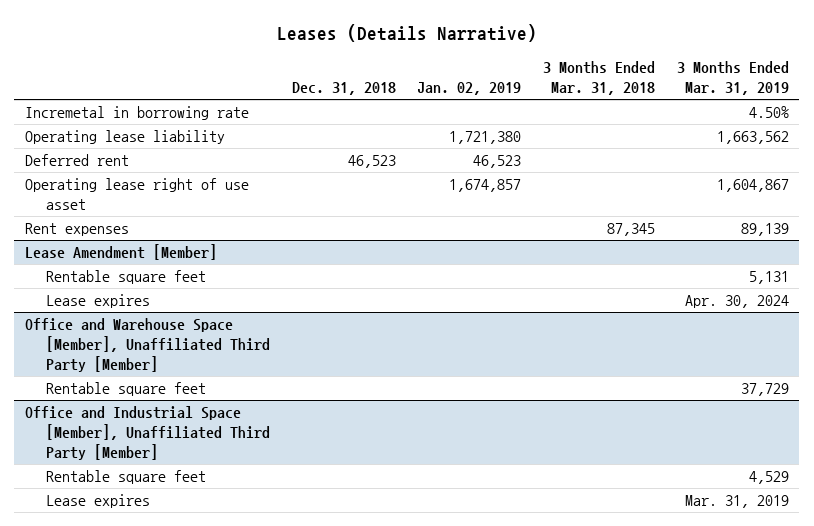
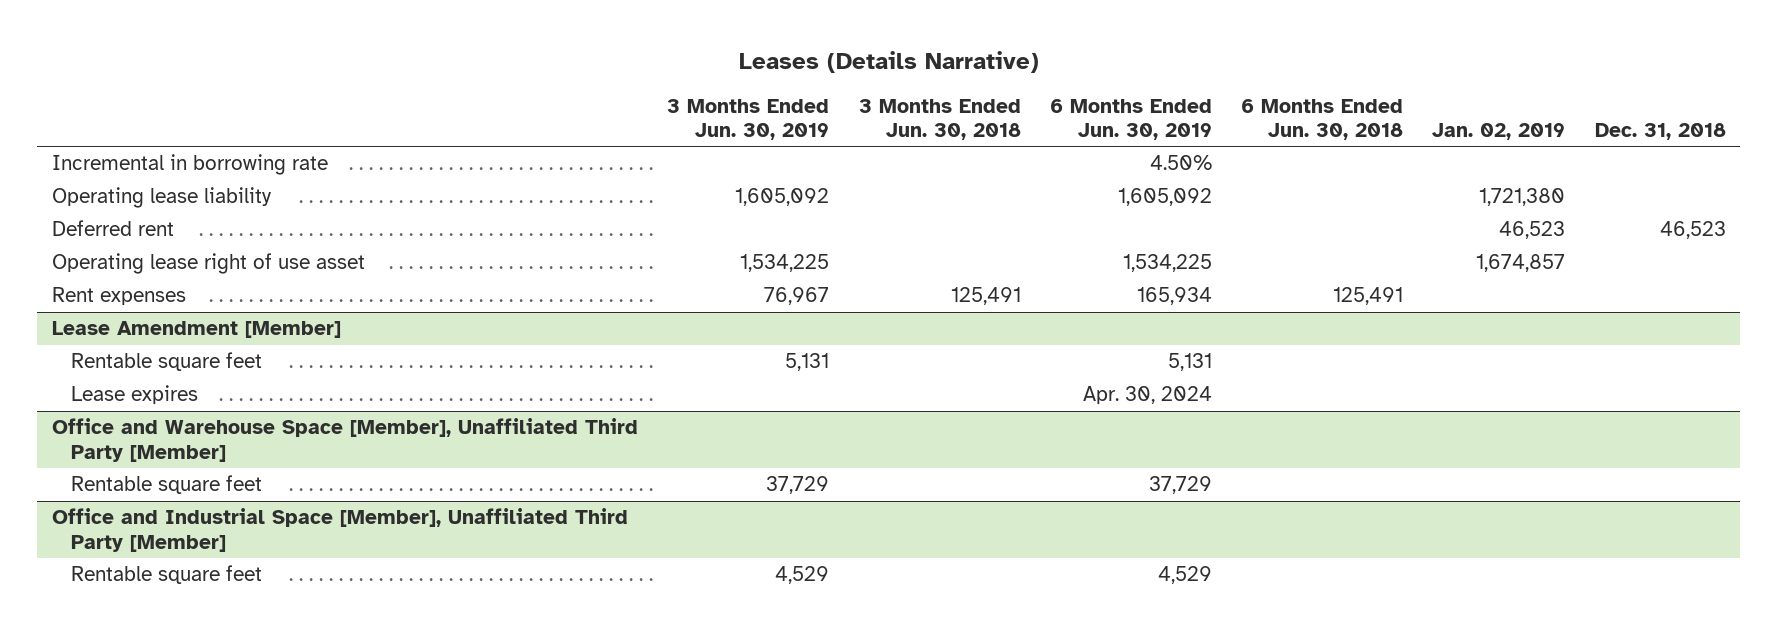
[543,61,656,96] 3 Months Ended Mar. 31, 2018 -> none
[676,61,789,96] 3 Months Ended Mar. 31, 2019 -> none
none -> [667,98,830,140] 3 Months Ended Jun. 30, 2019
none -> [858,98,1021,140] 3 Months Ended Jun. 30, 2018
none -> [1049,98,1212,140] 6 Months Ended Jun. 30, 2019
none -> [1241,98,1404,140] 6 Months Ended Jun. 30, 2018
[25,106,250,121] Incremetal in borrowing rate -> [52,154,329,176] Incremental in borrowing rate
[46,494,151,509] Lease expires -> none

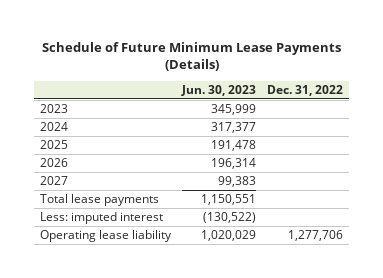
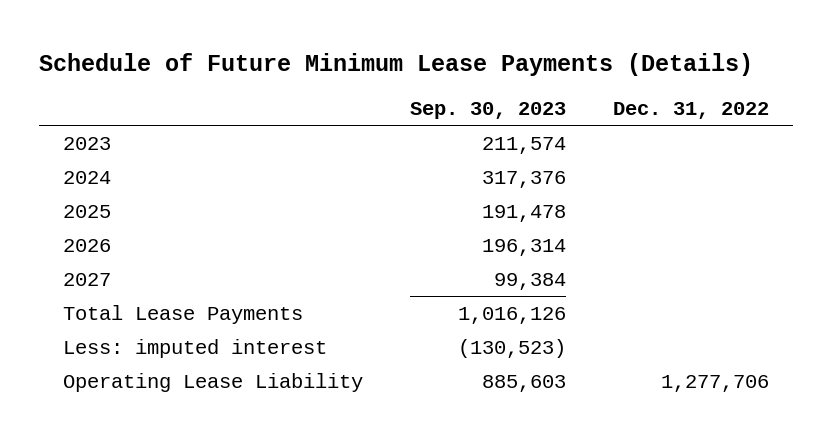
[181,84,257,96] Jun. 30, 2023 -> none
none -> [410,101,567,119] Sep. 30, 2023
[39,194,159,207] Total lease payments -> [62,304,303,324] Total Lease Payments
[39,230,172,243] Operating lease liability -> [62,372,363,392] Operating Lease Liability

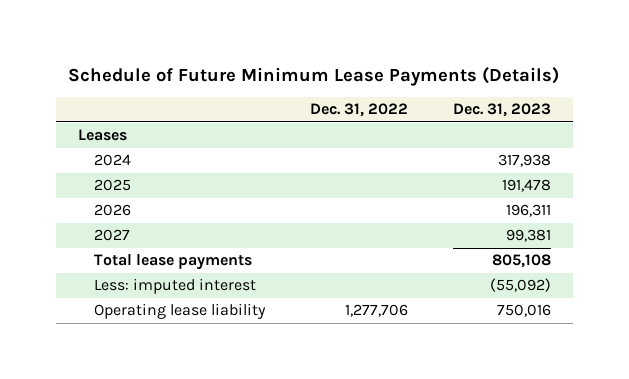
[410,101,567,119] Sep. 30, 2023 -> none
none -> [452,103,551,118] Dec. 31, 2023
[62,136,111,150] 2023 -> none
none -> [78,129,128,142] Leases
[62,304,303,324] Total Lease Payments -> [93,254,252,271] Total lease payments
[62,372,363,392] Operating Lease Liability -> [93,303,266,320] Operating lease liability

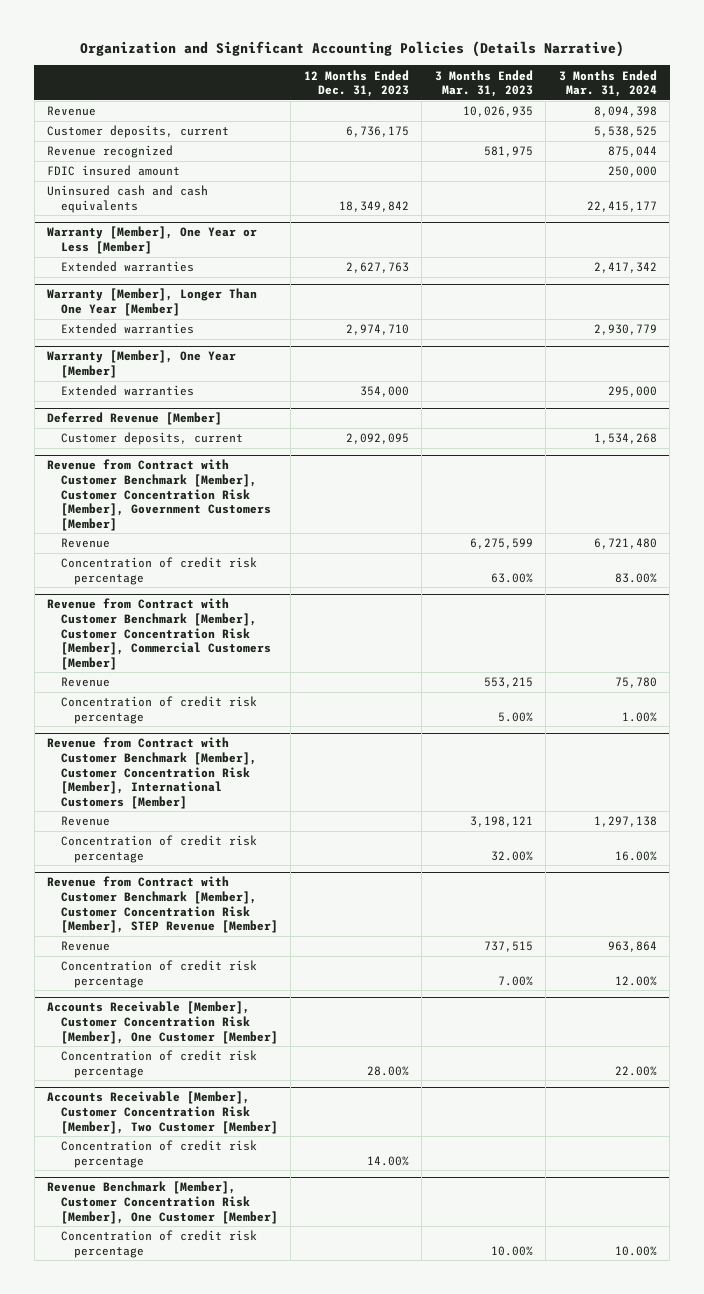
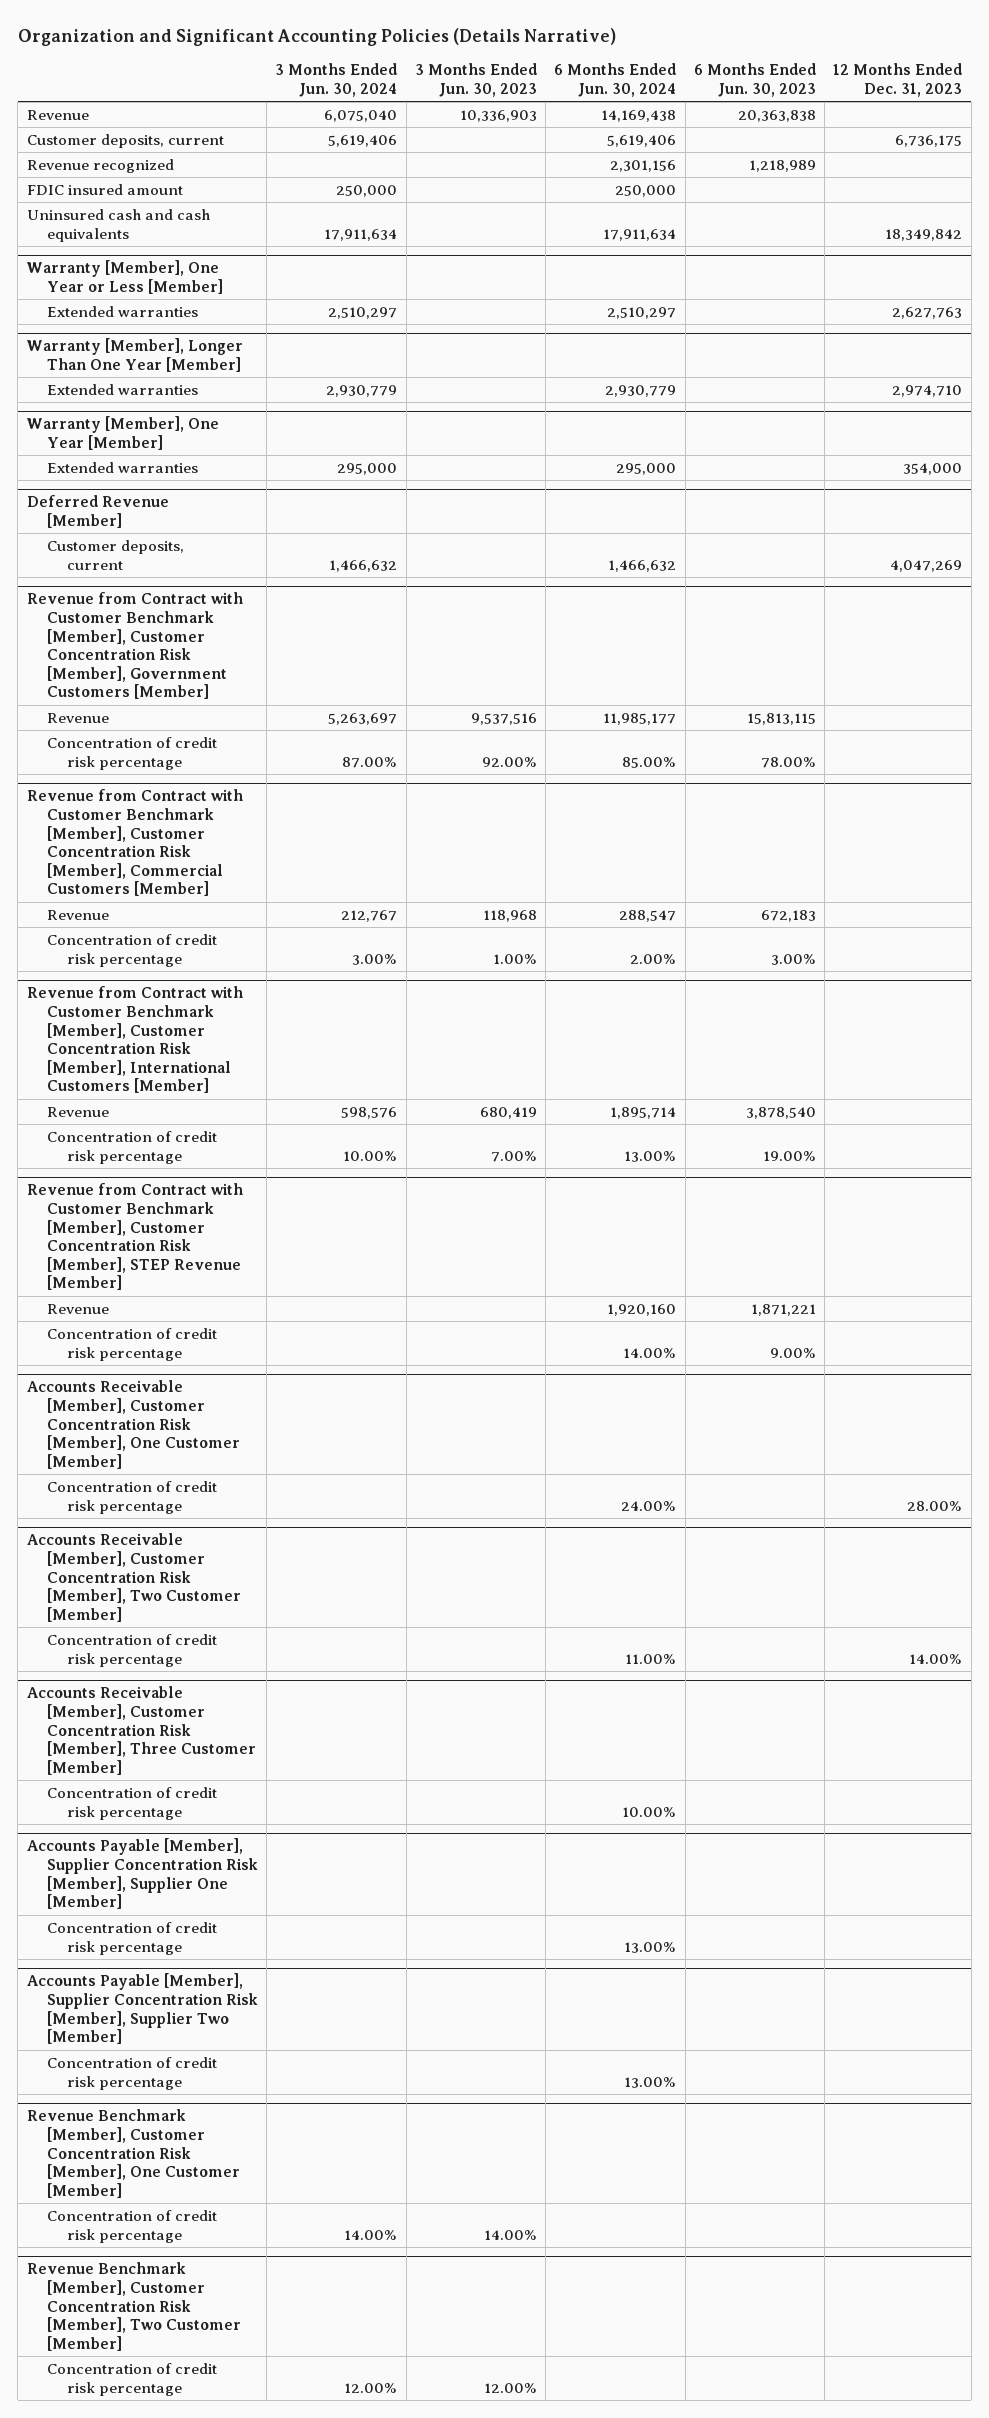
[434,69,533,98] 3 Months Ended Mar. 31, 2023 -> none
[558,69,657,98] 3 Months Ended Mar. 31, 2024 -> none
none -> [275,63,398,97] 3 Months Ended Jun. 30, 2024
none -> [414,63,537,97] 3 Months Ended Jun. 30, 2023
none -> [554,63,677,97] 6 Months Ended Jun. 30, 2024
none -> [693,63,816,97] 6 Months Ended Jun. 30, 2023
[345,433,409,445] 2,092,095 -> [890,559,963,572] 4,047,269
none -> [26,1686,256,1775] Accounts Receivable [Member], Customer Concentration Risk [Member], Three Customer [Member]
none -> [46,1786,217,1820] Concentration of credit risk percentage
none -> [26,1838,258,1910] Accounts Payable [Member], Supplier Concentration Risk [Member], Supplier One [Member]
none -> [46,1921,217,1955] Concentration of credit risk percentage
none -> [26,1973,258,2045] Accounts Payable [Member], Supplier Concentration Risk [Member], Supplier Two [Member]
none -> [46,2056,217,2090] Concentration of credit risk percentage
none -> [26,2262,241,2351] Revenue Benchmark [Member], Customer Concentration Risk [Member], Two Customer [Member]
none -> [46,2362,217,2396] Concentration of credit risk percentage

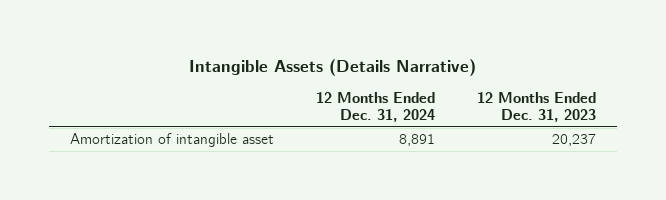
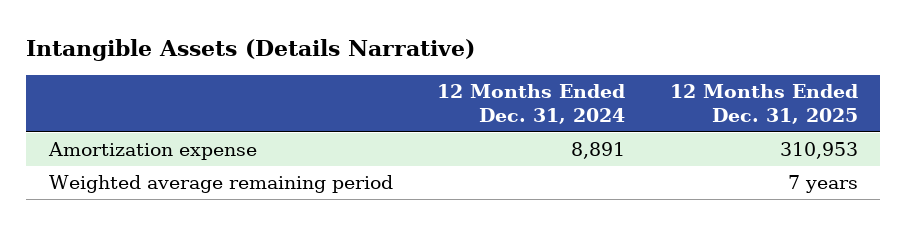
[476,91,596,123] 12 Months Ended Dec. 31, 2023 -> none
none -> [669,84,858,125] 12 Months Ended Dec. 31, 2025
[69,133,274,148] Amortization of intangible asset -> [47,142,257,161] Amortization expense
none -> [48,175,393,194] Weighted average remaining period

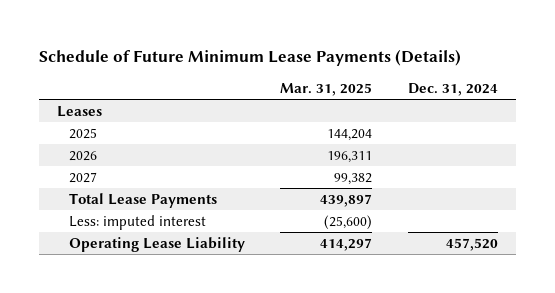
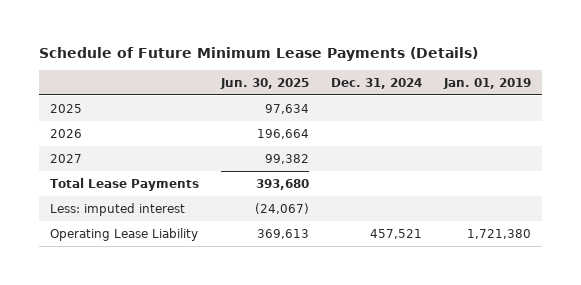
[280,83,373,97] Mar. 31, 2025 -> none
none -> [219,77,309,89] Jun. 30, 2025
none -> [442,77,531,89] Jan. 01, 2019
[56,106,102,118] Leases -> none
[446,238,499,252] 457,520 -> [369,228,422,239] 457,521

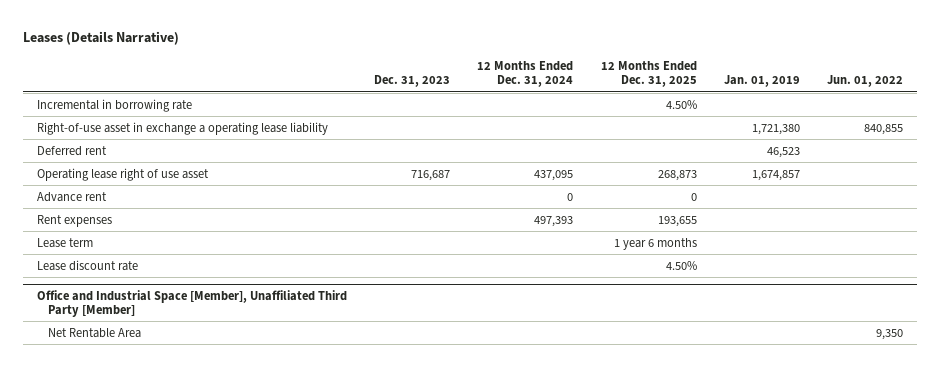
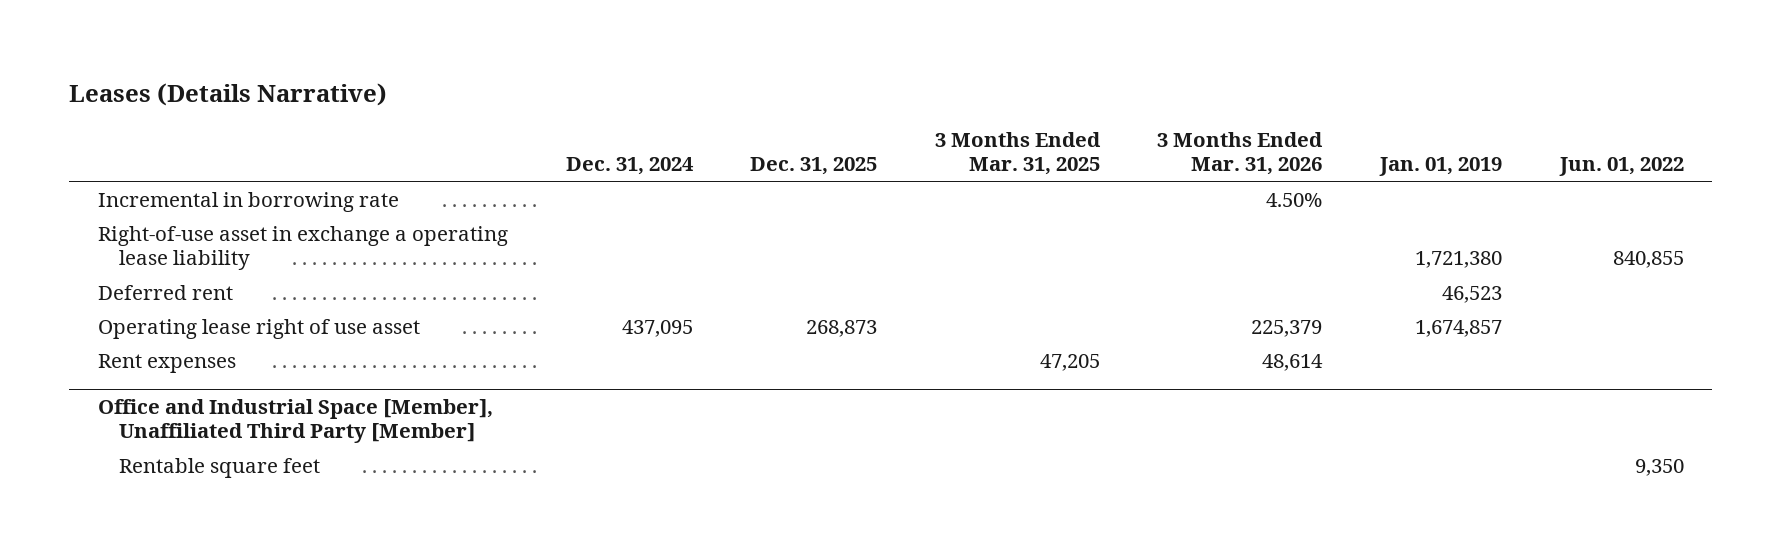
[374,75,451,88] Dec. 31, 2023 -> none
[477,61,574,88] 12 Months Ended Dec. 31, 2024 -> none
[600,61,697,88] 12 Months Ended Dec. 31, 2025 -> none
none -> [565,157,694,176] Dec. 31, 2024
none -> [750,157,878,176] Dec. 31, 2025
none -> [934,131,1101,176] 3 Months Ended Mar. 31, 2025
none -> [1157,131,1324,176] 3 Months Ended Mar. 31, 2026
[36,191,107,202] Advance rent -> none
[36,237,93,248] Lease term -> none
[36,259,138,271] Lease discount rate -> none
[47,327,141,338] Net Rentable Area -> [119,457,321,478] Rentable square feet

